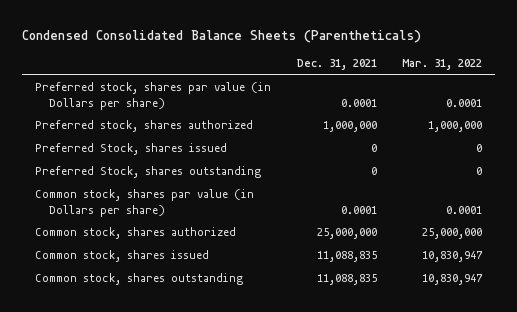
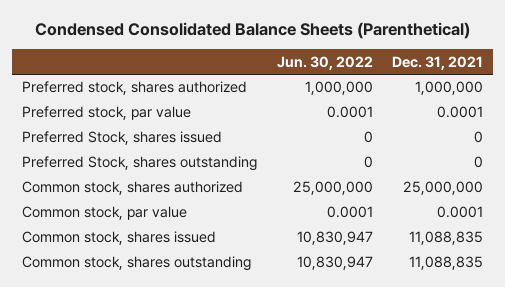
[22,30,422,44] Condensed Consolidated Balance Sheets (Parentheticals) -> [34,21,470,39] Condensed Consolidated Balance Sheets (Parenthetical)
[402,59,483,71] Mar. 31, 2022 -> none
none -> [276,55,373,70] Jun. 30, 2022
[34,82,271,110] Preferred stock, shares par value (in Dollars per share) -> none
none -> [22,106,192,121] Preferred stock, par value
[34,189,254,217] Common stock, shares par value (in Dollars per share) -> none
none -> [22,206,188,221] Common stock, par value

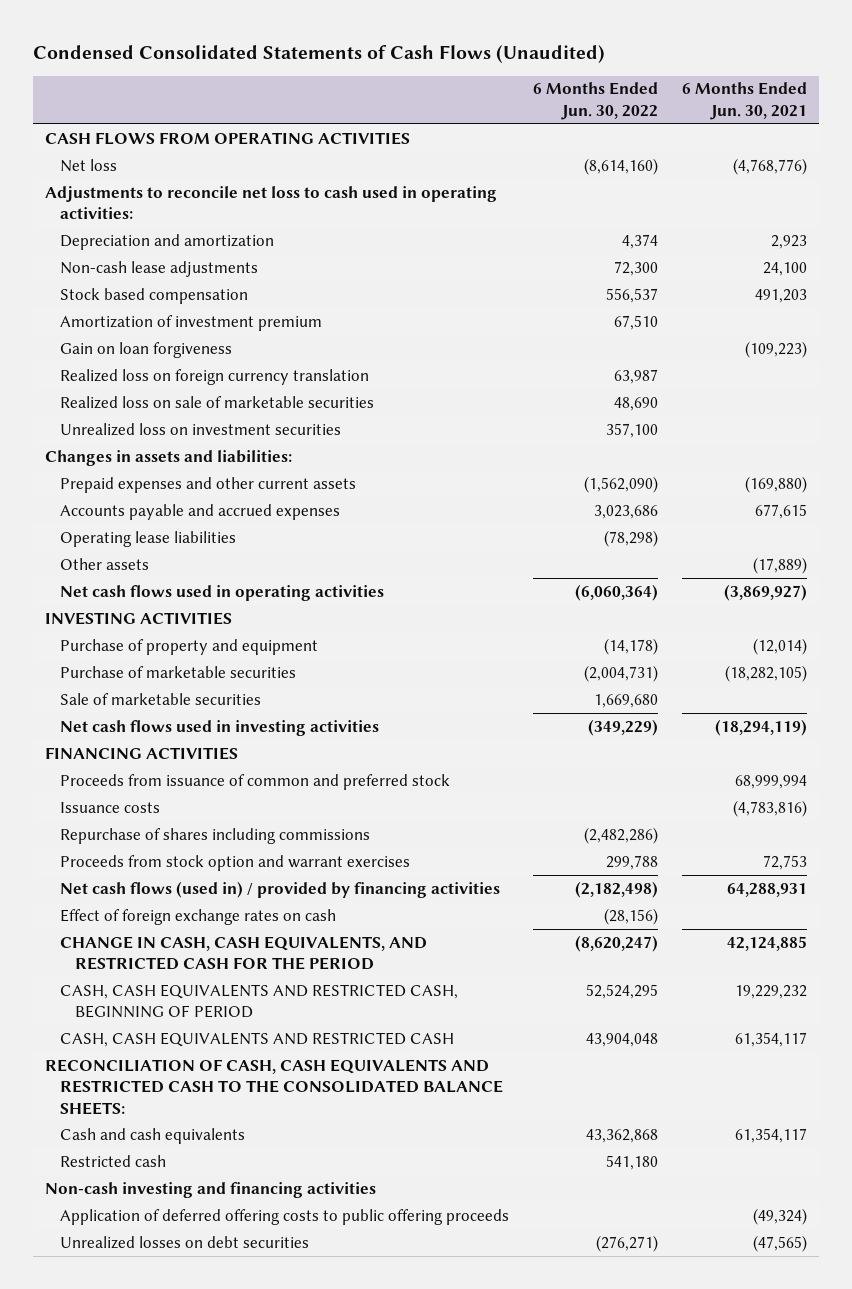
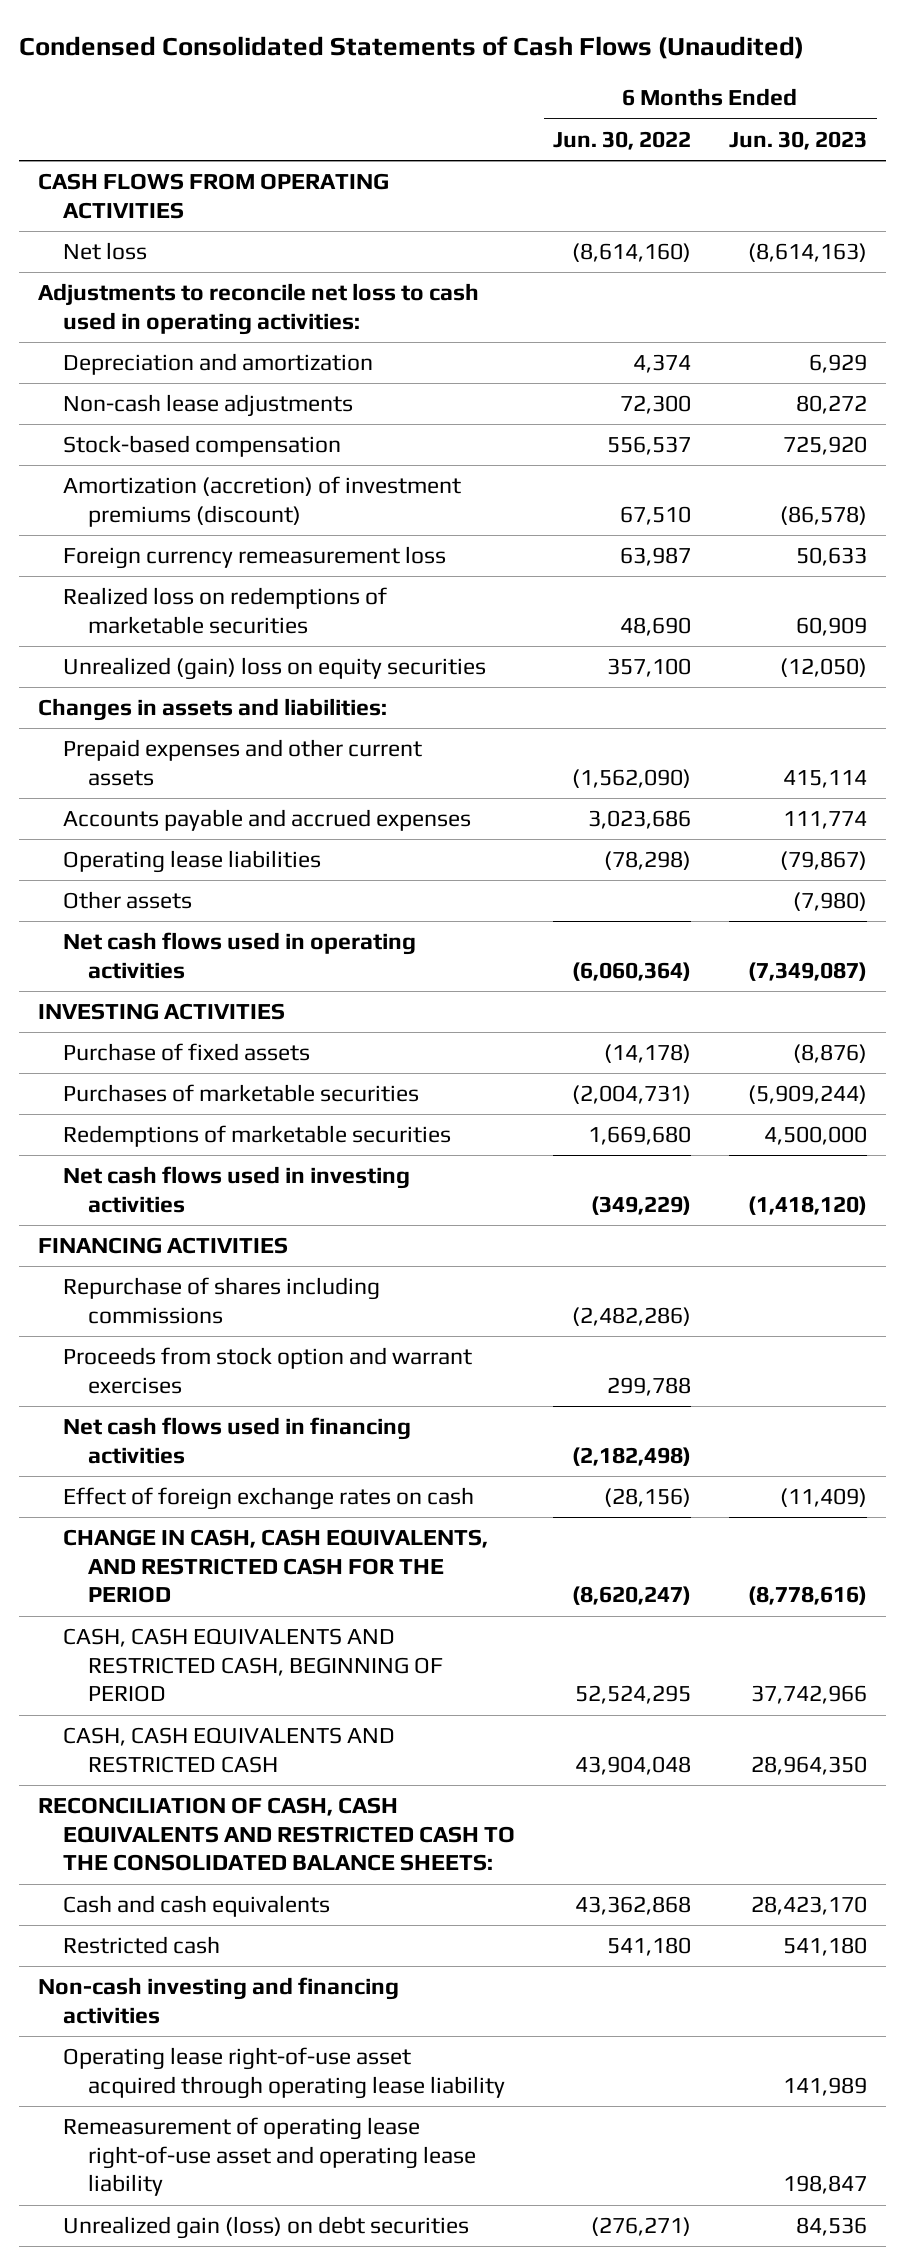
[681,82,807,120] 6 Months Ended Jun. 30, 2021 -> none
none -> [729,130,868,150] Jun. 30, 2023
[59,341,232,358] Gain on loan forgiveness -> none
[59,287,248,304] Stock based compensation -> [63,435,342,458] Stock-based compensation
[59,314,322,331] Amortization of investment premium -> [63,476,462,527] Amortization (accretion) of investment premiums (discount)
[59,368,369,385] Realized loss on foreign currency translation -> [63,546,447,570] Foreign currency remeasurement loss
[59,395,374,409] Realized loss on sale of marketable securities -> [63,587,388,634] Realized loss on redemptions of marketable securities
[59,422,341,436] Unrealized loss on investment securities -> [63,657,487,681] Unrealized (gain) loss on equity securities
[59,638,318,655] Purchase of property and equipment -> [63,1043,311,1062] Purchase of fixed assets
[59,665,296,678] Purchase of marketable securities -> [63,1084,420,1103] Purchases of marketable securities
[59,692,261,705] Sale of marketable securities -> [63,1125,452,1148] Redemptions of marketable securities
[59,773,450,790] Proceeds from issuance of common and preferred stock -> none
[59,801,160,813] Issuance costs -> none
[59,880,500,898] Net cash flows (used in) / provided by financing activities -> [63,1417,412,1464] Net cash flows used in financing activities
[59,1208,509,1225] Application of deferred offering costs to public offering proceeds -> none
none -> [63,2047,506,2099] Operating lease right-of-use asset acquired through operating lease liability
none -> [63,2117,477,2197] Remeasurement of operating lease right-of-use asset and operating lease liability
[59,1235,309,1249] Unrealized losses on debt securities -> [63,2216,470,2240] Unrealized gain (loss) on debt securities

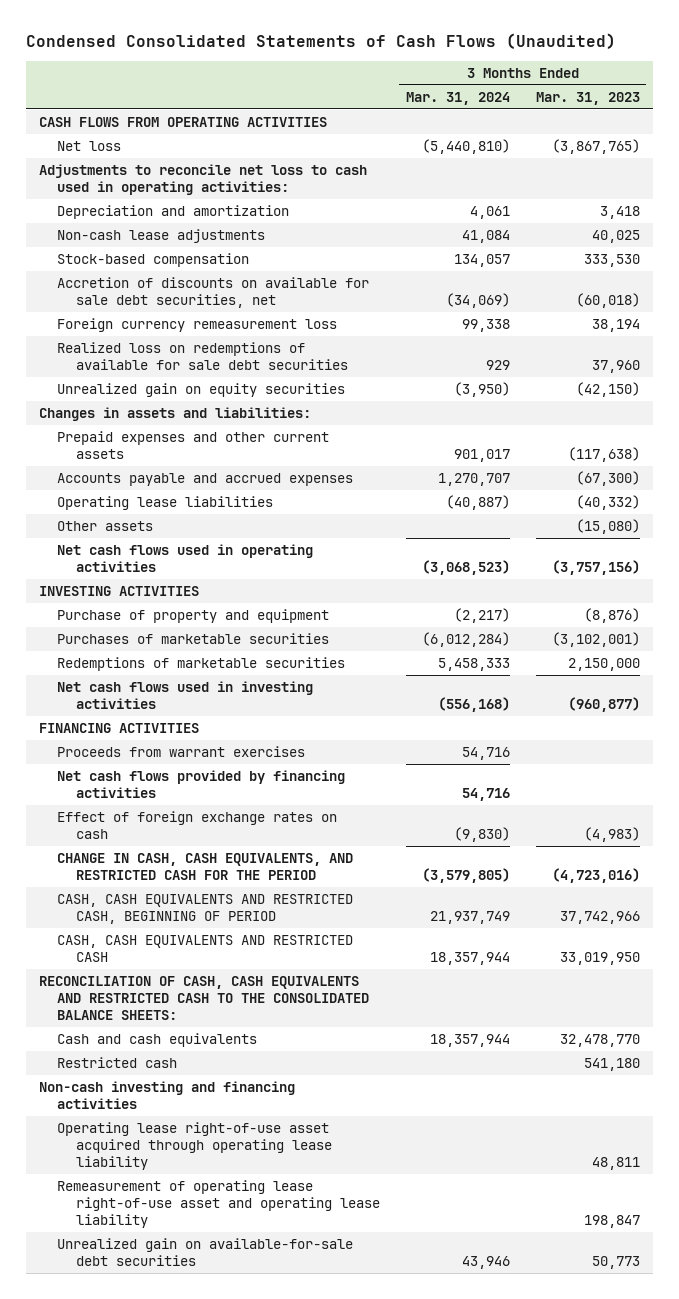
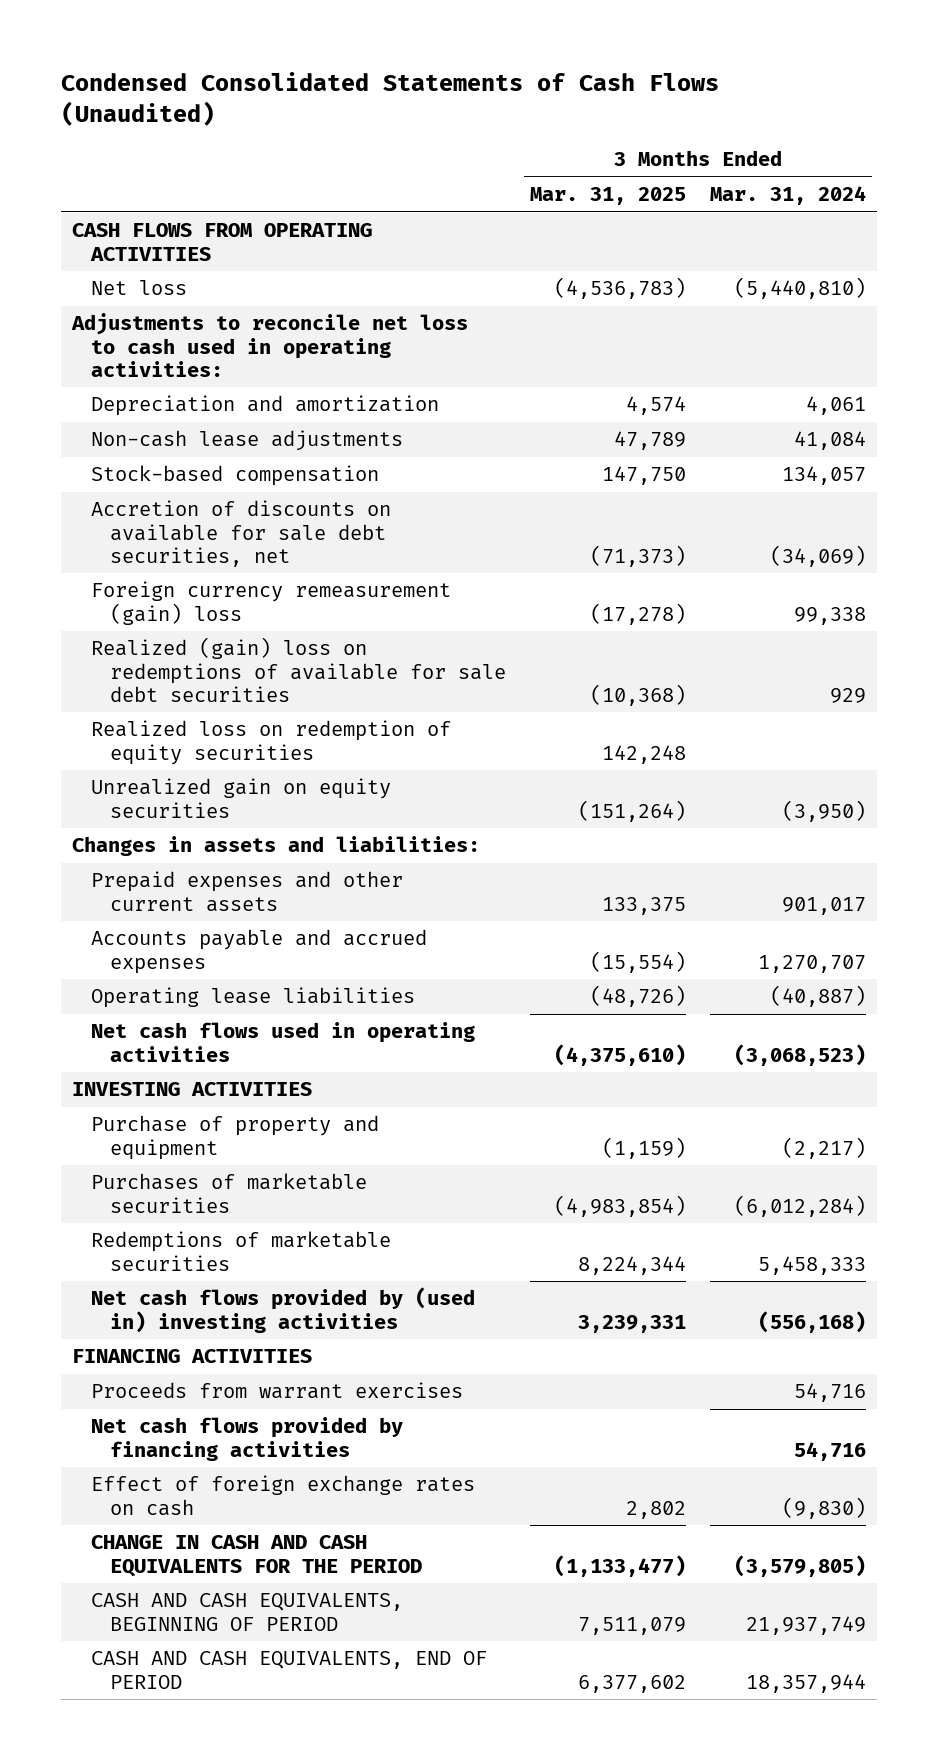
[535,91,640,105] Mar. 31, 2023 -> none
none -> [529,187,686,206] Mar. 31, 2025
[57,318,338,333] Foreign currency remeasurement loss -> [91,581,452,625] Foreign currency remeasurement (gain) loss
[57,342,348,370] Realized loss on redemptions of available for sale debt securities -> [91,637,507,702] Realized (gain) loss on redemptions of available for sale debt securities
none -> [91,720,452,765] Realized loss on redemption of equity securities
[57,521,154,532] Other assets -> none
[57,681,314,709] Net cash flows used in investing activities -> [91,1287,476,1333] Net cash flows provided by (used in) investing activities
[38,976,370,1020] RECONCILIATION OF CASH, CASH EQUIVALENTS AND RESTRICTED CASH TO THE CONSOLIDATED BALANCE SHEETS: -> none
[57,1033,258,1048] Cash and cash equivalents -> none
[57,1057,178,1069] Restricted cash -> none
[38,1081,295,1109] Non-cash investing and financing activities -> none
[57,1122,332,1170] Operating lease right-of-use asset acquired through operating lease liability -> none
[57,1180,380,1228] Remeasurement of operating lease right-of-use asset and operating lease liability -> none
[57,1238,354,1266] Unrealized gain on available-for-sale debt securities -> none
[57,853,354,880] CHANGE IN CASH, CASH EQUIVALENTS, AND RESTRICTED CASH FOR THE PERIOD -> [91,1535,423,1577] CHANGE IN CASH AND CASH EQUIVALENTS FOR THE PERIOD
[57,894,354,924] CASH, CASH EQUIVALENTS AND RESTRICTED CASH, BEGINNING OF PERIOD -> [91,1593,404,1631] CASH AND CASH EQUIVALENTS, BEGINNING OF PERIOD
[57,935,354,962] CASH, CASH EQUIVALENTS AND RESTRICTED CASH -> [91,1651,488,1689] CASH AND CASH EQUIVALENTS, END OF PERIOD

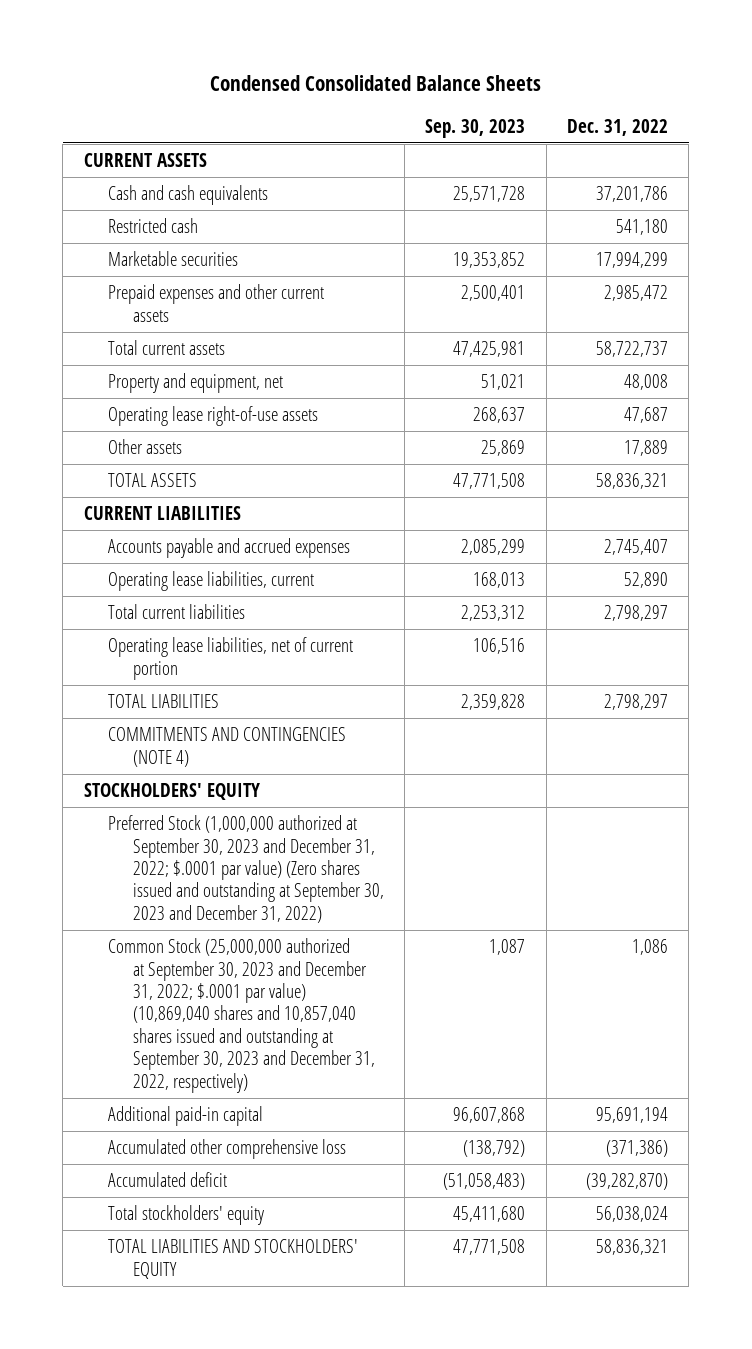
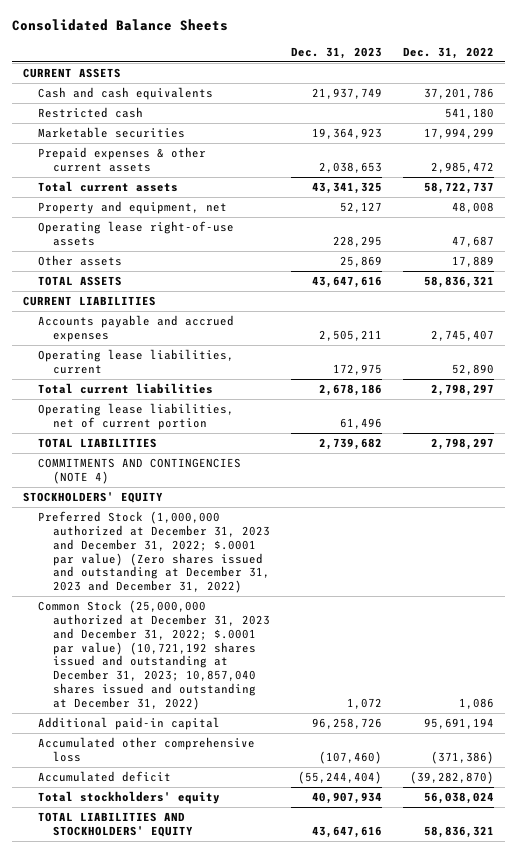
[209,75,541,92] Condensed Consolidated Balance Sheets -> [12,19,229,32] Consolidated Balance Sheets
[425,118,526,138] Sep. 30, 2023 -> none
none -> [291,46,383,59] Dec. 31, 2023
[108,284,325,322] Prepaid expenses and other current assets -> [37,147,206,172] Prepaid expenses & other current assets
[108,815,384,923] Preferred Stock (1,000,000 authorized at September 30, 2023 and December 31, 2022; $.0001 par value) (Zero shares issued and outstanding at September 30, 2023 and December 31, 2022) -> [37,511,270,594] Preferred Stock (1,000,000 authorized at December 31, 2023 and December 31, 2022; $.0001 par value) (Zero shares issued and outstanding at December 31, 2023 and December 31, 2022)
[108,938,375,1093] Common Stock (25,000,000 authorized at September 30, 2023 and December 31, 2022; $.0001 par value) (10,869,040 shares and 10,857,040 shares issued and outstanding at September 30, 2023 and December 31, 2022, respectively) -> [37,600,270,710] Common Stock (25,000,000 authorized at December 31, 2023 and December 31, 2022; $.0001 par value) (10,721,192 shares issued and outstanding at December 31, 2023; 10,857,040 shares issued and outstanding at December 31, 2022)

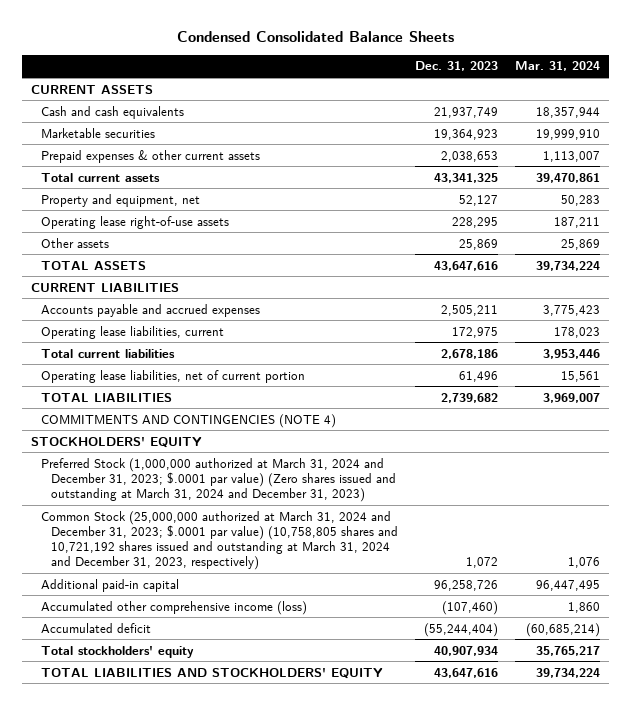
[12,19,229,32] Consolidated Balance Sheets -> [176,31,454,43] Condensed Consolidated Balance Sheets
[403,46,495,59] Dec. 31, 2022 -> none
none -> [515,61,601,72] Mar. 31, 2024
[37,107,143,119] Restricted cash -> none
[37,511,270,594] Preferred Stock (1,000,000 authorized at December 31, 2023 and December 31, 2022; $.0001 par value) (Zero shares issued and outstanding at December 31, 2023 and December 31, 2022) -> [40,457,396,502] Preferred Stock (1,000,000 authorized at March 31, 2024 and December 31, 2023; $.0001 par value) (Zero shares issued and outstanding at March 31, 2024 and December 31, 2023)
[37,600,270,710] Common Stock (25,000,000 authorized at December 31, 2023 and December 31, 2022; $.0001 par value) (10,721,192 shares issued and outstanding at December 31, 2023; 10,857,040 shares issued and outstanding at December 31, 2022) -> [40,510,398,570] Common Stock (25,000,000 authorized at March 31, 2024 and December 31, 2023; $.0001 par value) (10,758,805 shares and 10,721,192 shares issued and outstanding at March 31, 2024 and December 31, 2023, respectively)
[37,737,255,762] Accumulated other comprehensive loss -> [40,600,307,615] Accumulated other comprehensive income (loss)

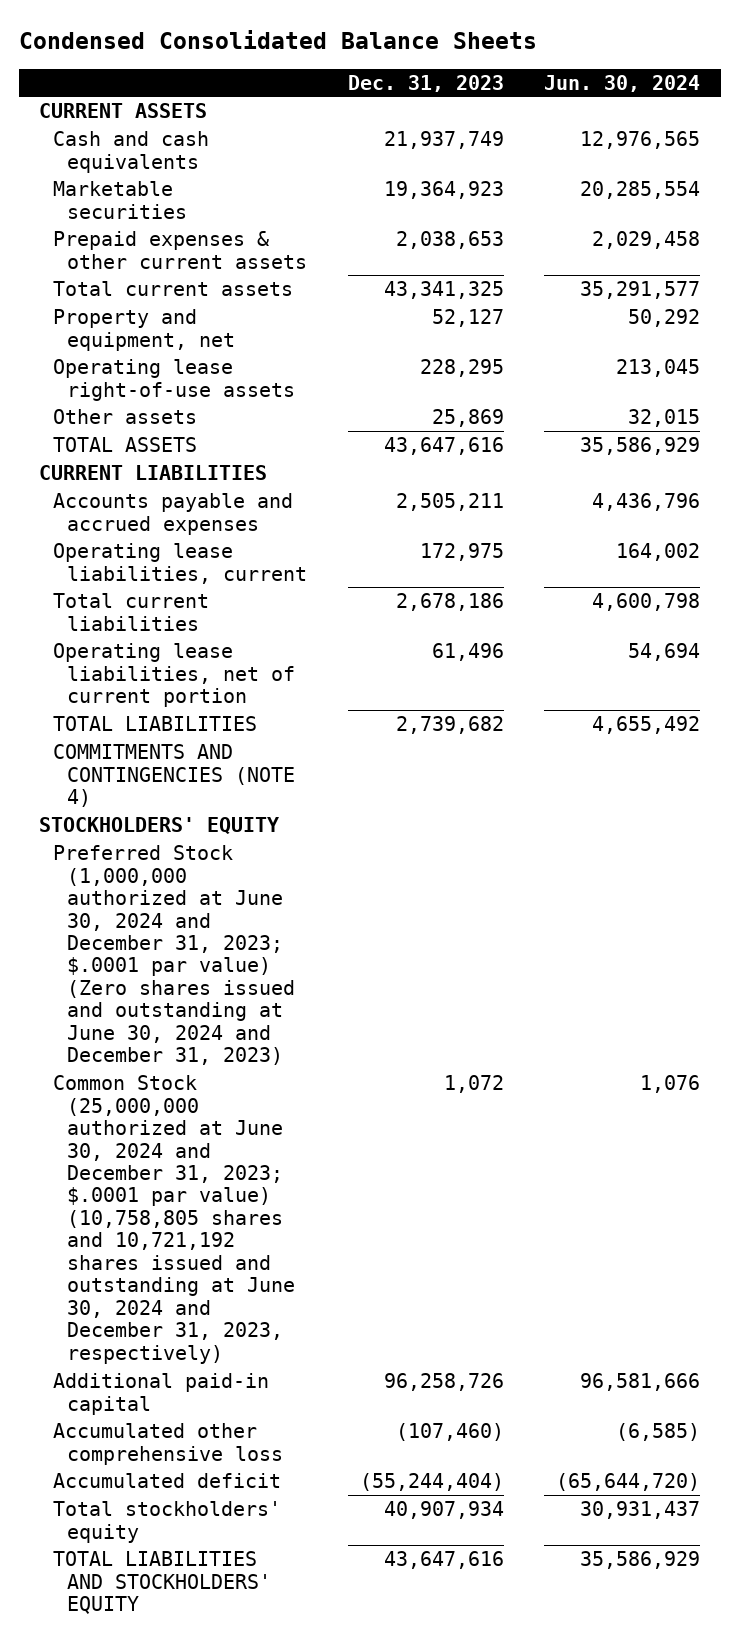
[515,61,601,72] Mar. 31, 2024 -> none
none -> [544,74,701,92] Jun. 30, 2024
[40,457,396,502] Preferred Stock (1,000,000 authorized at March 31, 2024 and December 31, 2023; $.0001 par value) (Zero shares issued and outstanding at March 31, 2024 and December 31, 2023) -> [52,845,295,1066] Preferred Stock (1,000,000 authorized at June 30, 2024 and December 31, 2023; $.0001 par value) (Zero shares issued and outstanding at June 30, 2024 and December 31, 2023)
[40,510,398,570] Common Stock (25,000,000 authorized at March 31, 2024 and December 31, 2023; $.0001 par value) (10,758,805 shares and 10,721,192 shares issued and outstanding at March 31, 2024 and December 31, 2023, respectively) -> [52,1075,295,1364] Common Stock (25,000,000 authorized at June 30, 2024 and December 31, 2023; $.0001 par value) (10,758,805 shares and 10,721,192 shares issued and outstanding at June 30, 2024 and December 31, 2023, respectively)
[40,600,307,615] Accumulated other comprehensive income (loss) -> [52,1423,283,1465] Accumulated other comprehensive loss

